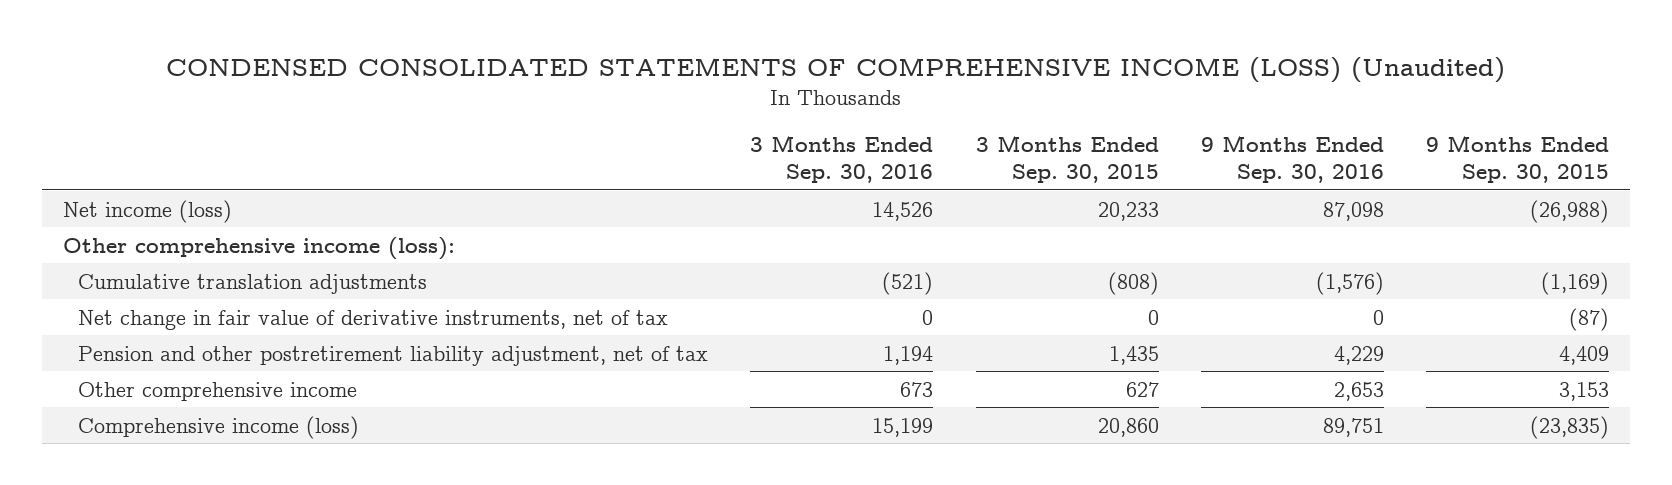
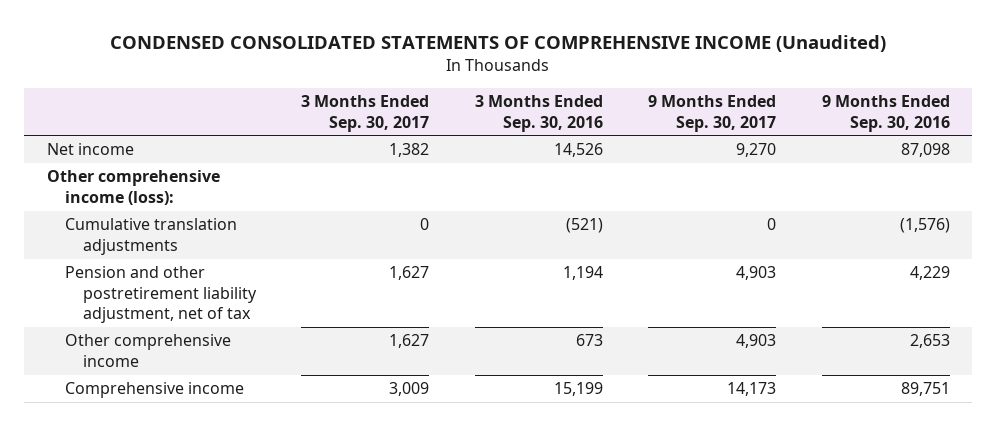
[165,56,1505,83] CONDENSED CONSOLIDATED STATEMENTS OF COMPREHENSIVE INCOME (LOSS) (Unaudited) -> [110,35,887,53] CONDENSED CONSOLIDATED STATEMENTS OF COMPREHENSIVE INCOME (Unaudited)
[975,135,1159,184] 3 Months Ended Sep. 30, 2015 -> none
[1425,135,1609,184] 9 Months Ended Sep. 30, 2015 -> none
none -> [301,95,430,132] 3 Months Ended Sep. 30, 2017
none -> [648,95,777,132] 9 Months Ended Sep. 30, 2017
[63,199,233,223] Net income (loss) -> [46,143,134,156] Net income
[78,309,669,330] Net change in fair value of derivative instruments, net of tax -> none
[78,415,360,439] Comprehensive income (loss) -> [65,382,245,399] Comprehensive income

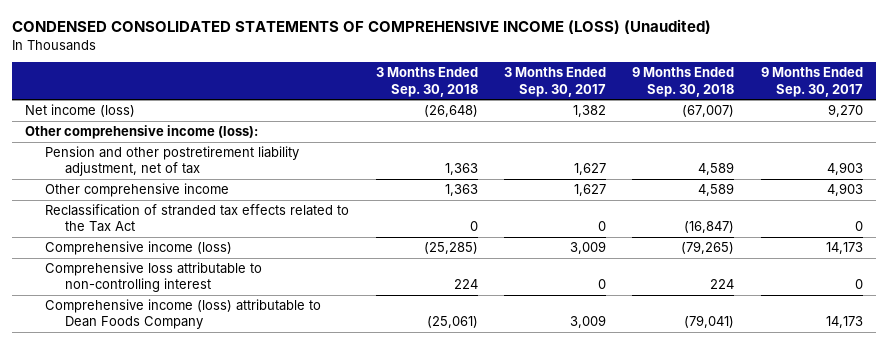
[110,35,887,53] CONDENSED CONSOLIDATED STATEMENTS OF COMPREHENSIVE INCOME (Unaudited) -> [12,19,712,35] CONDENSED CONSOLIDATED STATEMENTS OF COMPREHENSIVE INCOME (LOSS) (Unaudited)
[474,95,603,132] 3 Months Ended Sep. 30, 2016 -> none
[821,95,950,132] 9 Months Ended Sep. 30, 2016 -> none
none -> [375,67,478,97] 3 Months Ended Sep. 30, 2018
none -> [632,67,735,97] 9 Months Ended Sep. 30, 2018
[46,143,134,156] Net income -> [25,104,136,118] Net income (loss)
[65,218,238,255] Cumulative translation adjustments -> none
none -> [45,204,350,233] Reclassification of stranded tax effects related to the Tax Act
none -> [45,241,233,256] Comprehensive income (loss)
none -> [45,262,263,293] Comprehensive loss attributable to non-controlling interest
[65,382,245,399] Comprehensive income -> [45,299,322,330] Comprehensive income (loss) attributable to Dean Foods Company

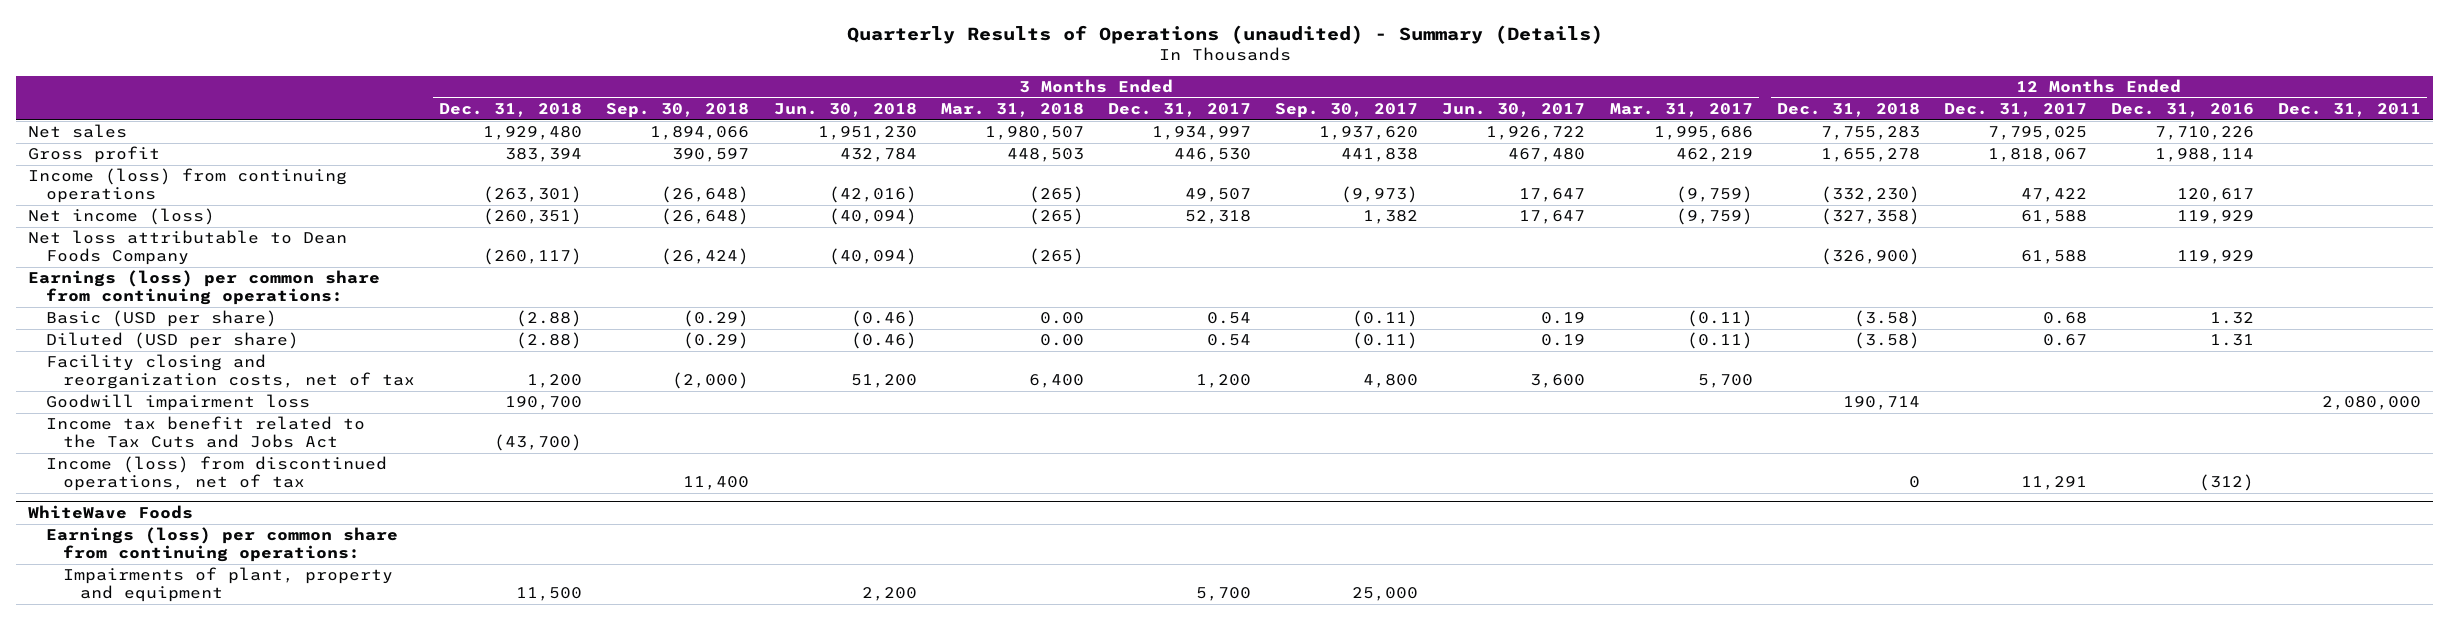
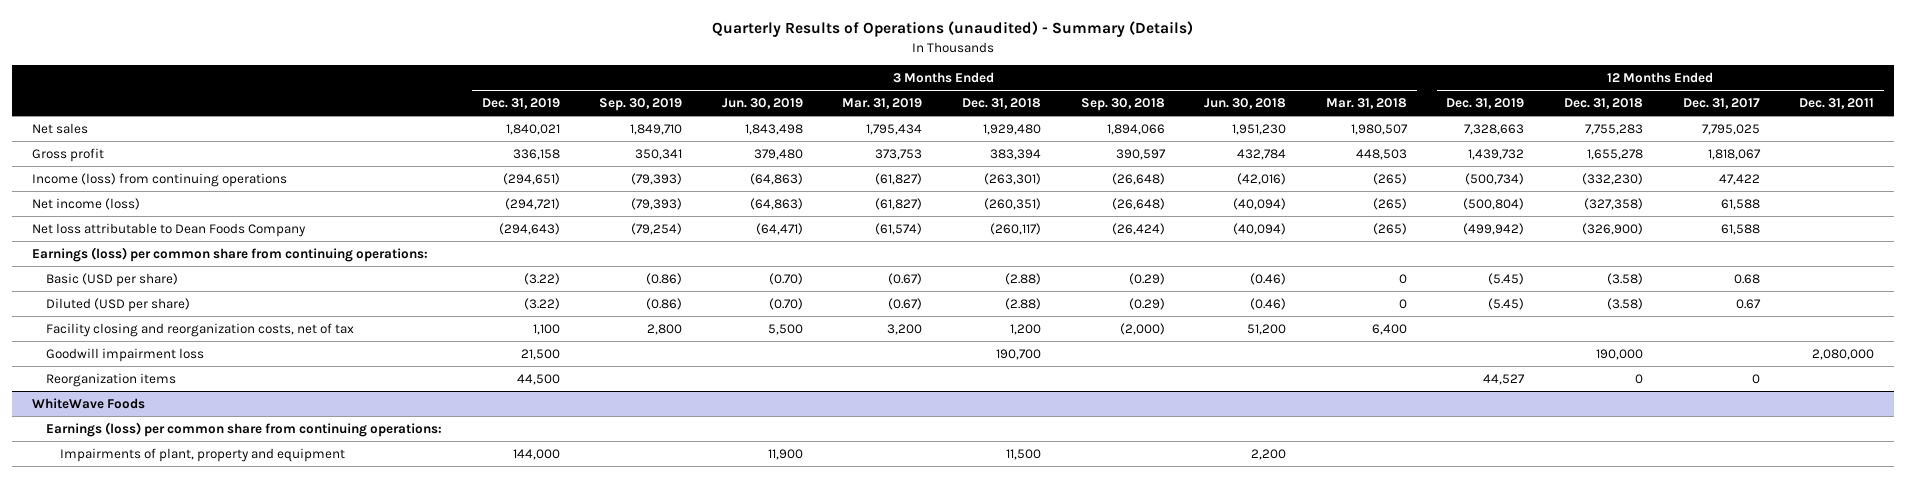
[1107,103,1251,118] Dec. 31, 2017 -> none
[1275,103,1419,119] Sep. 30, 2017 -> none
[1442,103,1586,118] Jun. 30, 2017 -> none
[1609,103,1753,118] Mar. 31, 2017 -> none
[2111,103,2255,118] Dec. 31, 2016 -> none
none -> [481,98,560,110] Dec. 31, 2019
none -> [599,98,683,112] Sep. 30, 2019
none -> [721,98,803,110] Jun. 30, 2019
none -> [842,98,923,110] Mar. 31, 2019
none -> [1446,98,1525,110] Dec. 31, 2019
[1039,312,1084,325] 0.00 -> [1398,273,1407,284] 0
[1039,334,1084,347] 0.00 -> [1398,298,1407,309] 0
[45,416,365,449] Income tax benefit related to the Tax Cuts and Jobs Act -> none
[45,456,387,492] Income (loss) from discontinued operations, net of tax -> none
[1842,396,1920,411] 190,714 -> [1596,348,1644,360] 190,000
none -> [45,372,176,387] Reorganization items

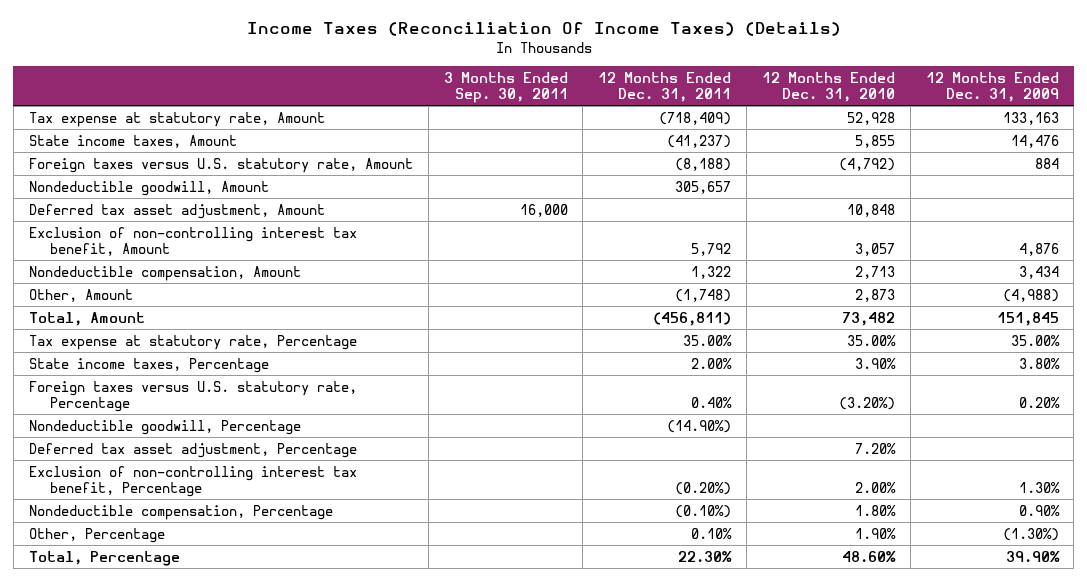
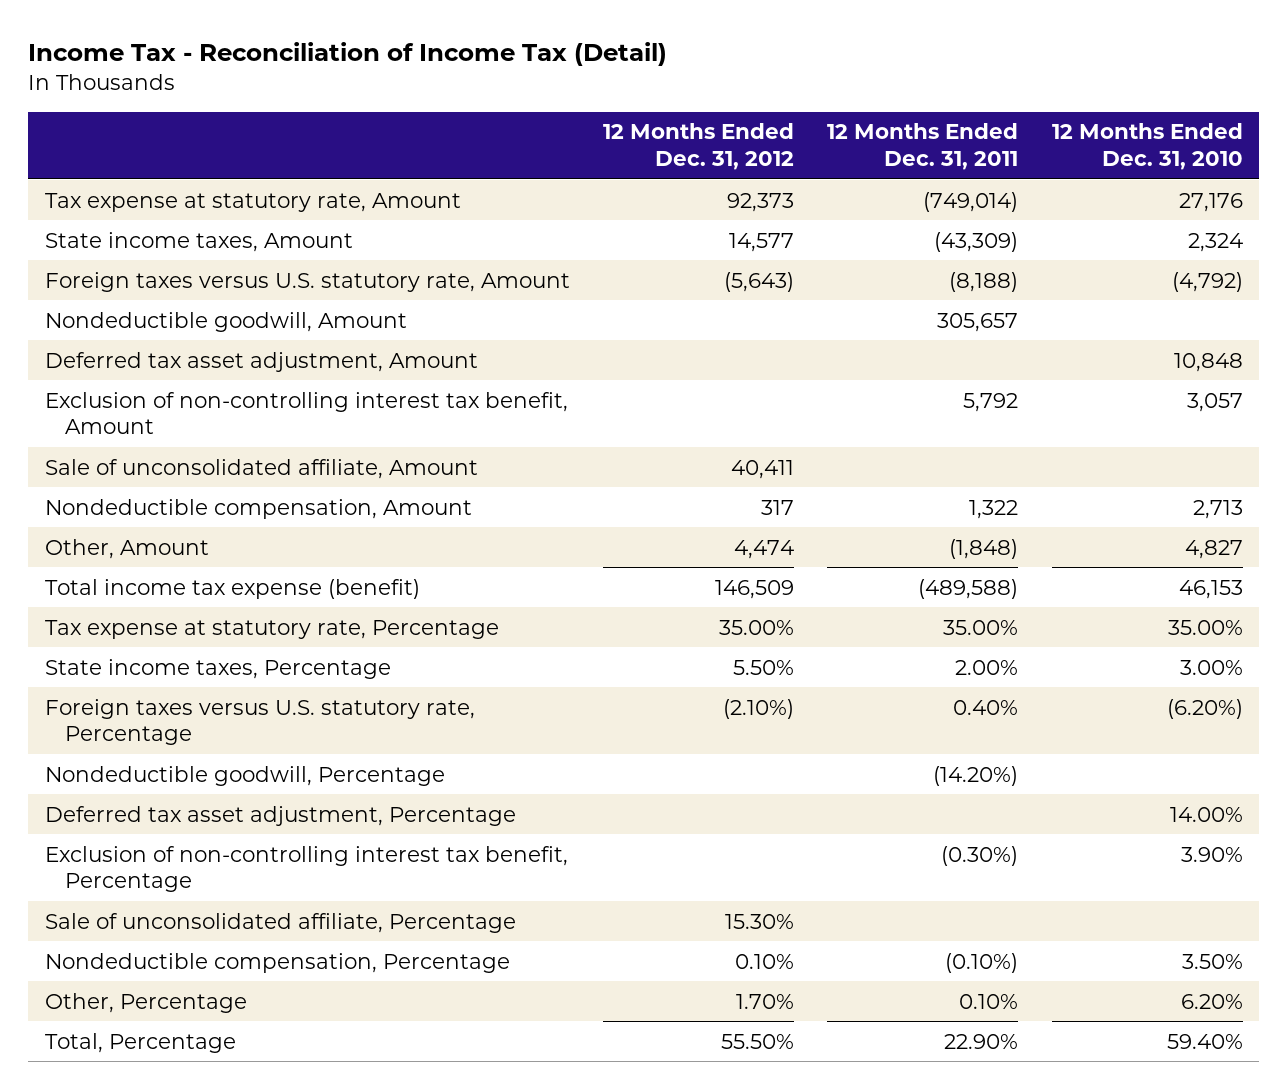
[246,22,841,37] Income Taxes (Reconciliation Of Income Taxes) (Details) -> [28,42,668,67] Income Tax - Reconciliation of Income Tax (Detail)
[443,71,568,103] 3 Months Ended Sep. 30, 2011 -> none
[925,71,1059,102] 12 Months Ended Dec. 31, 2009 -> none
none -> [603,123,795,170] 12 Months Ended Dec. 31, 2012
[659,111,732,125] (718,409) -> [923,191,1019,212] (749,014)
[846,111,895,125] 52,928 -> [1178,192,1243,212] 27,176
[667,134,732,148] (41,237) -> [934,231,1019,252] (43,309)
[854,134,895,148] 5,855 -> [1187,232,1243,252] 2,324
none -> [45,458,479,479] Sale of unconsolidated affiliate, Amount
[28,311,145,326] Total, Amount -> none
[675,288,732,302] (1,748) -> [949,538,1019,559] (1,848)
[854,288,895,302] 2,873 -> [1184,539,1243,559] 4,827
none -> [45,578,421,599] Total income tax expense (benefit)
[854,357,896,369] 3.90% -> [1179,659,1243,675] 3.00%
[838,396,895,410] (3.20%) -> [1166,698,1243,719] (6.20%)
[667,419,732,433] (14.90%) -> [933,765,1019,786] (14.20%)
[854,442,896,454] 7.20% -> [1169,806,1243,822] 14.00%
[675,481,732,495] (0.20%) -> [941,845,1019,866] (0.30%)
[854,481,896,493] 2.00% -> [1180,846,1243,862] 3.90%
none -> [45,912,517,933] Sale of unconsolidated affiliate, Percentage
[854,504,896,516] 1.80% -> [1181,953,1243,969] 3.50%
[854,527,896,539] 1.90% -> [1180,993,1243,1009] 6.20%
[678,550,733,562] 22.30% -> [944,1033,1019,1049] 22.90%
[841,550,896,562] 48.60% -> [1166,1033,1243,1049] 59.40%

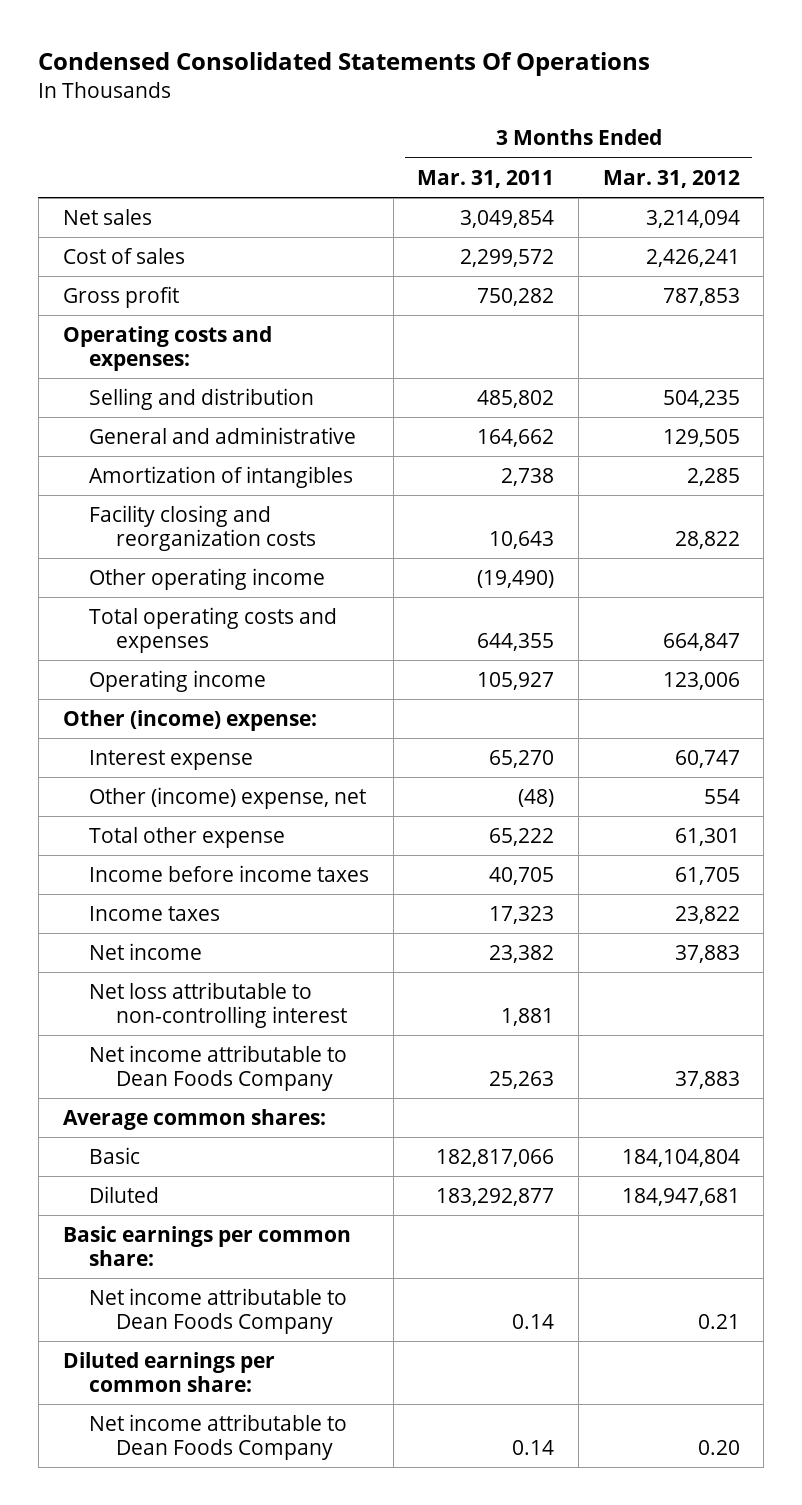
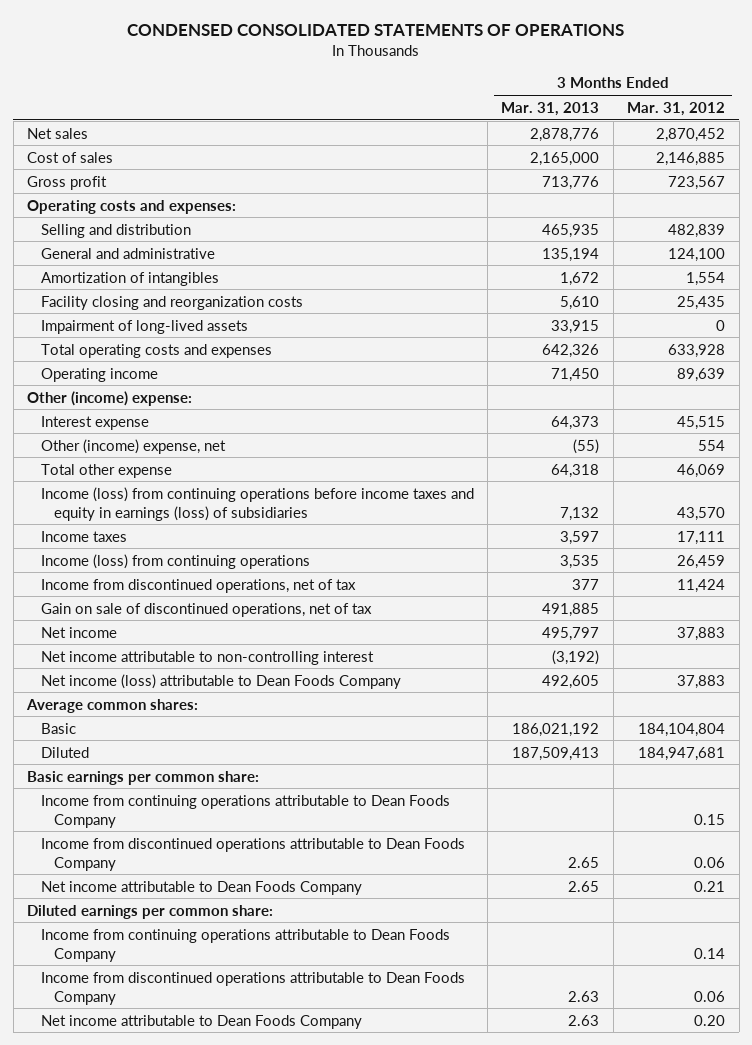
[38,52,651,77] Condensed Consolidated Statements Of Operations -> [127,24,625,37] CONDENSED CONSOLIDATED STATEMENTS OF OPERATIONS
[417,169,555,188] Mar. 31, 2011 -> none
none -> [501,101,600,116] Mar. 31, 2013
[645,209,740,228] 3,214,094 -> [656,127,726,142] 2,870,452
[645,248,740,267] 2,426,241 -> [656,151,726,166] 2,146,885
[662,287,740,306] 787,853 -> [668,175,726,190] 723,567
[89,567,326,590] Other operating income -> none
[662,389,740,408] 504,235 -> [668,223,726,238] 482,839
[662,428,740,447] 129,505 -> [668,247,726,262] 124,100
[686,467,740,486] 2,285 -> [686,271,726,286] 1,554
[674,530,740,549] 28,822 -> [677,295,726,310] 25,435
none -> [40,319,248,334] Impairment of long-lived assets
[662,632,740,651] 664,847 -> [668,343,726,358] 633,928
[662,671,740,690] 123,006 -> [677,367,726,382] 89,639
[674,749,740,768] 60,747 -> [677,415,726,430] 45,515
[674,827,740,846] 61,301 -> [677,463,726,478] 46,069
[89,864,370,882] Income before income taxes -> [40,486,474,521] Income (loss) from continuing operations before income taxes and equity in earnings (loss) of subsidiaries
[674,866,740,885] 61,705 -> [677,506,726,521] 43,570
[674,905,740,924] 23,822 -> [677,530,726,545] 17,111
none -> [40,553,310,569] Income (loss) from continuing operations
none -> [40,578,356,593] Income from discontinued operations, net of tax
none -> [40,602,372,617] Gain on sale of discontinued operations, net of tax
[89,981,347,1028] Net loss attributable to non-controlling interest -> [40,650,374,665] Net income attributable to non-controlling interest
[89,1044,348,1091] Net income attributable to Dean Foods Company -> [40,673,401,689] Net income (loss) attributable to Dean Foods Company
none -> [40,794,450,828] Income from continuing operations attributable to Dean Foods Company
none -> [40,837,465,871] Income from discontinued operations attributable to Dean Foods Company
none -> [40,928,450,962] Income from continuing operations attributable to Dean Foods Company
none -> [40,971,465,1005] Income from discontinued operations attributable to Dean Foods Company

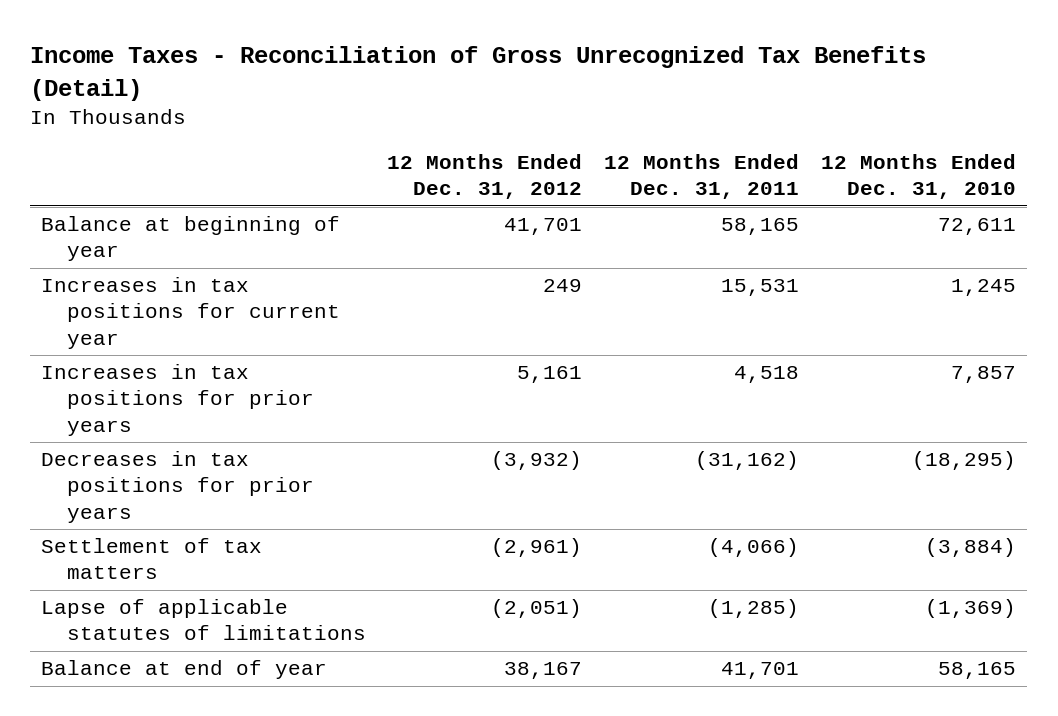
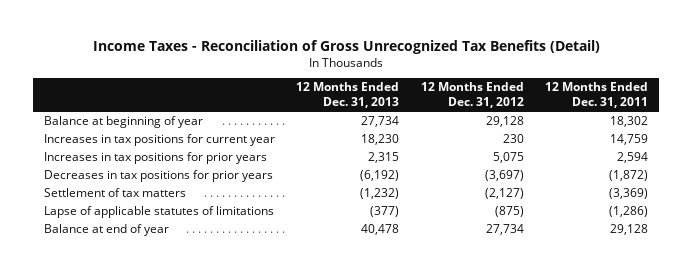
[821,153,1017,200] 12 Months Ended Dec. 31, 2010 -> none
none -> [296,82,400,109] 12 Months Ended Dec. 31, 2013
[504,218,583,236] 41,701 -> [485,116,524,128] 29,128
[721,218,800,236] 58,165 -> [610,116,649,128] 18,302
[543,279,583,293] 249 -> [502,134,524,144] 230
[721,279,800,297] 15,531 -> [610,134,649,146] 14,759
[517,366,583,384] 5,161 -> [492,152,524,164] 5,075
[734,366,800,384] 4,518 -> [617,152,649,164] 2,594
[491,451,583,471] (3,932) -> [484,170,524,182] (3,697)
[695,451,800,471] (31,162) -> [609,170,649,182] (1,872)
[491,538,583,558] (2,961) -> [484,188,524,200] (2,127)
[708,538,800,558] (4,066) -> [609,188,649,200] (3,369)
[491,599,583,619] (2,051) -> [494,206,524,218] (875)
[708,599,800,619] (1,285) -> [609,206,649,218] (1,286)
[504,662,583,680] 38,167 -> [485,224,524,236] 27,734
[721,662,800,680] 41,701 -> [610,224,649,236] 29,128

